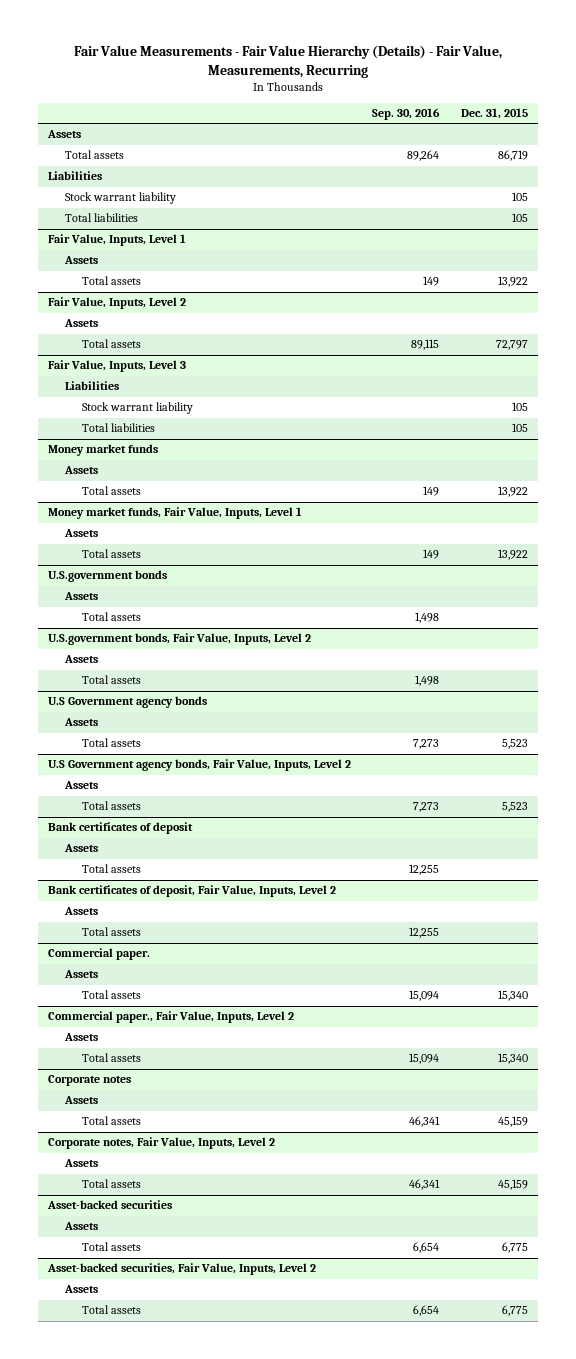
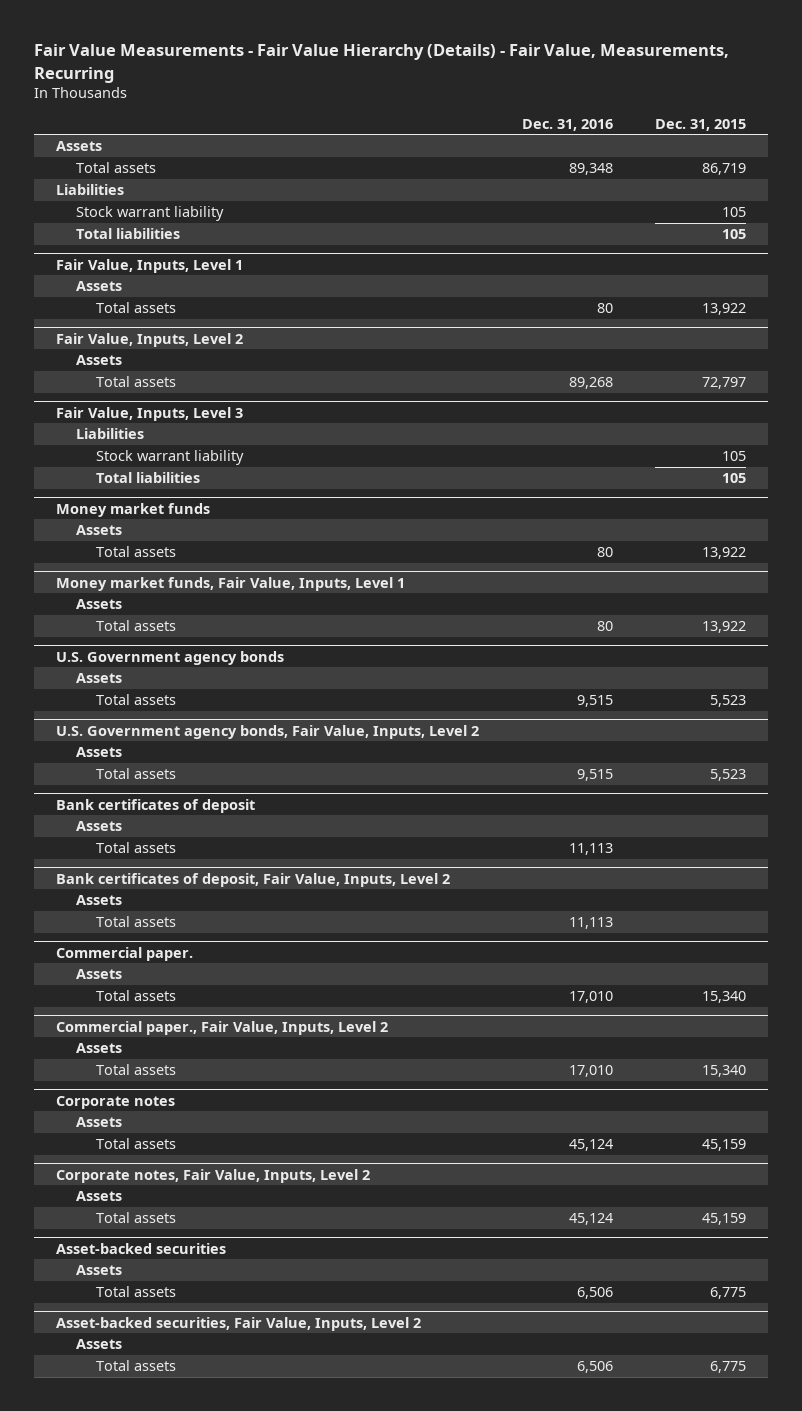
[372,107,441,120] Sep. 30, 2016 -> none
none -> [521,118,613,131] Dec. 31, 2016
[48,570,168,583] U.S.government bonds -> none
[64,592,99,601] Assets -> none
[82,612,142,622] Total assets -> none
[48,633,312,646] U.S.government bonds, Fair Value, Inputs, Level 2 -> none
[64,655,99,664] Assets -> none
[82,675,142,685] Total assets -> none
[48,696,208,709] U.S Government agency bonds -> [55,650,284,665] U.S. Government agency bonds
[48,759,352,772] U.S Government agency bonds, Fair Value, Inputs, Level 2 -> [55,724,479,739] U.S. Government agency bonds, Fair Value, Inputs, Level 2

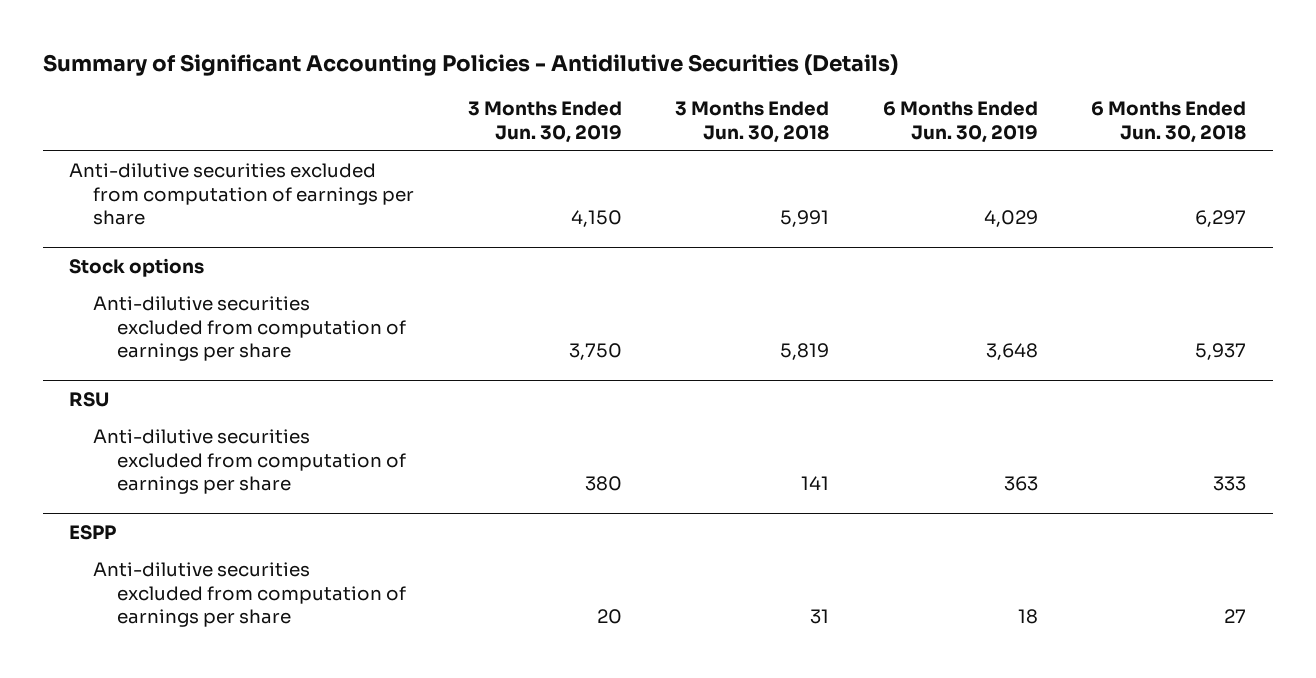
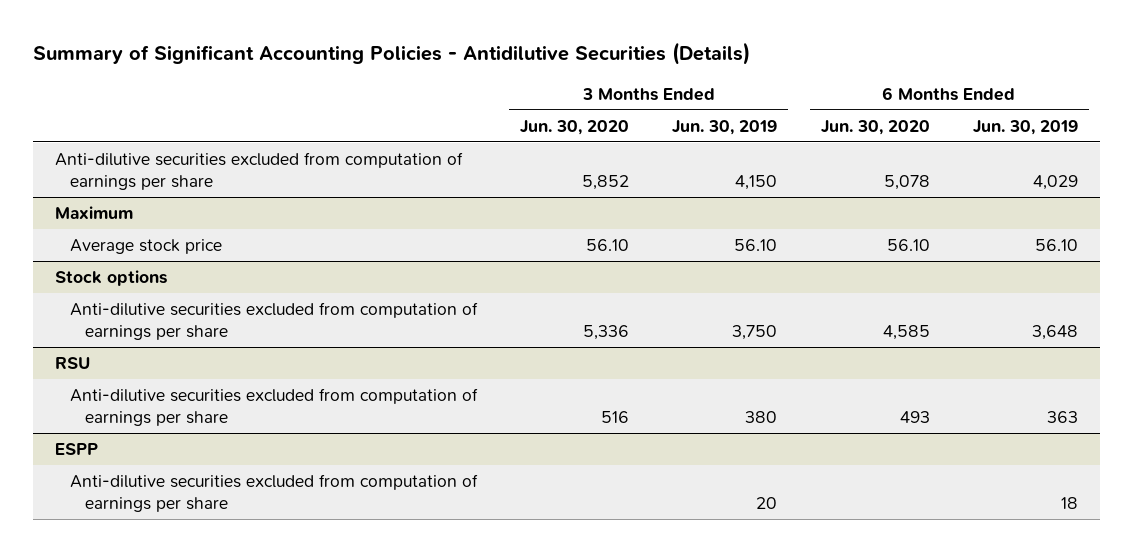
[675,101,830,143] 3 Months Ended Jun. 30, 2018 -> none
[1091,101,1247,143] 6 Months Ended Jun. 30, 2018 -> none
none -> [520,119,630,135] Jun. 30, 2020
none -> [820,119,930,135] Jun. 30, 2020
none -> [54,206,133,220] Maximum
none -> [69,239,222,255] Average stock price

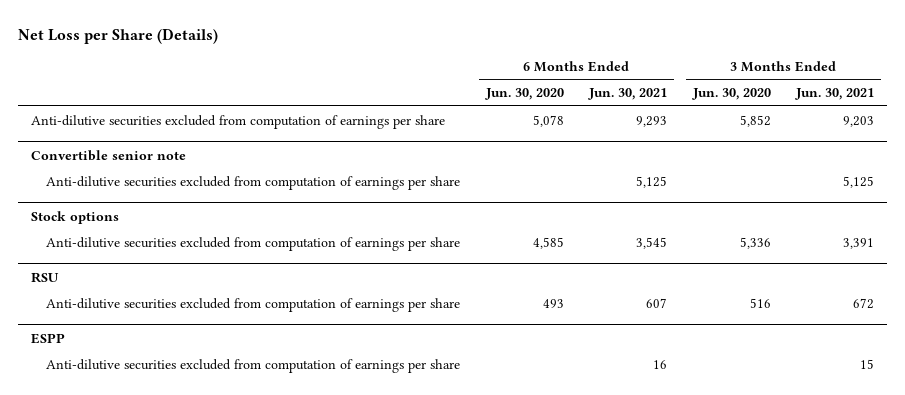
[32,42,750,66] Summary of Significant Accounting Policies - Antidilutive Securities (Details) -> [17,27,218,44] Net Loss per Share (Details)
[672,119,778,135] Jun. 30, 2019 -> none
[973,119,1079,135] Jun. 30, 2019 -> none
none -> [588,88,668,101] Jun. 30, 2021
none -> [795,88,875,101] Jun. 30, 2021
[54,206,133,220] Maximum -> none
[69,239,222,255] Average stock price -> none
none -> [30,149,186,161] Convertible senior note
none -> [46,175,461,190] Anti-dilutive securities excluded from computation of earnings per share

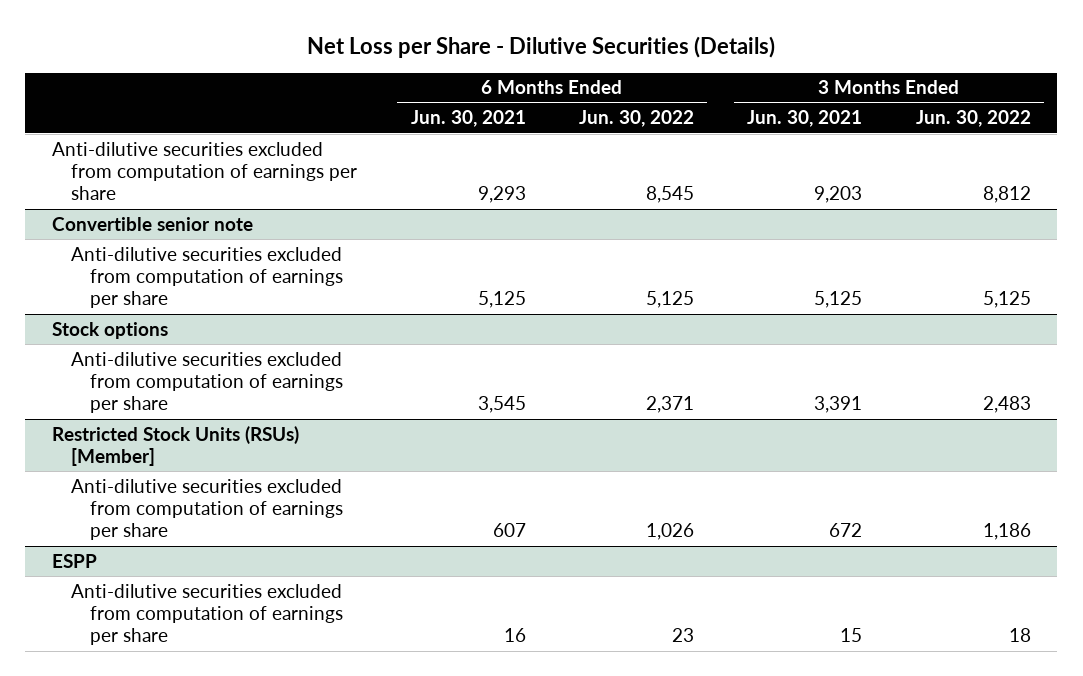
[17,27,218,44] Net Loss per Share (Details) -> [307,36,776,59] Net Loss per Share - Dilutive Securities (Details)
[484,88,564,101] Jun. 30, 2020 -> none
[691,88,771,101] Jun. 30, 2020 -> none
none -> [578,110,694,128] Jun. 30, 2022
none -> [915,110,1031,128] Jun. 30, 2022
[30,271,59,283] RSU -> [52,425,300,466] Restricted Stock Units (RSUs) [Member]

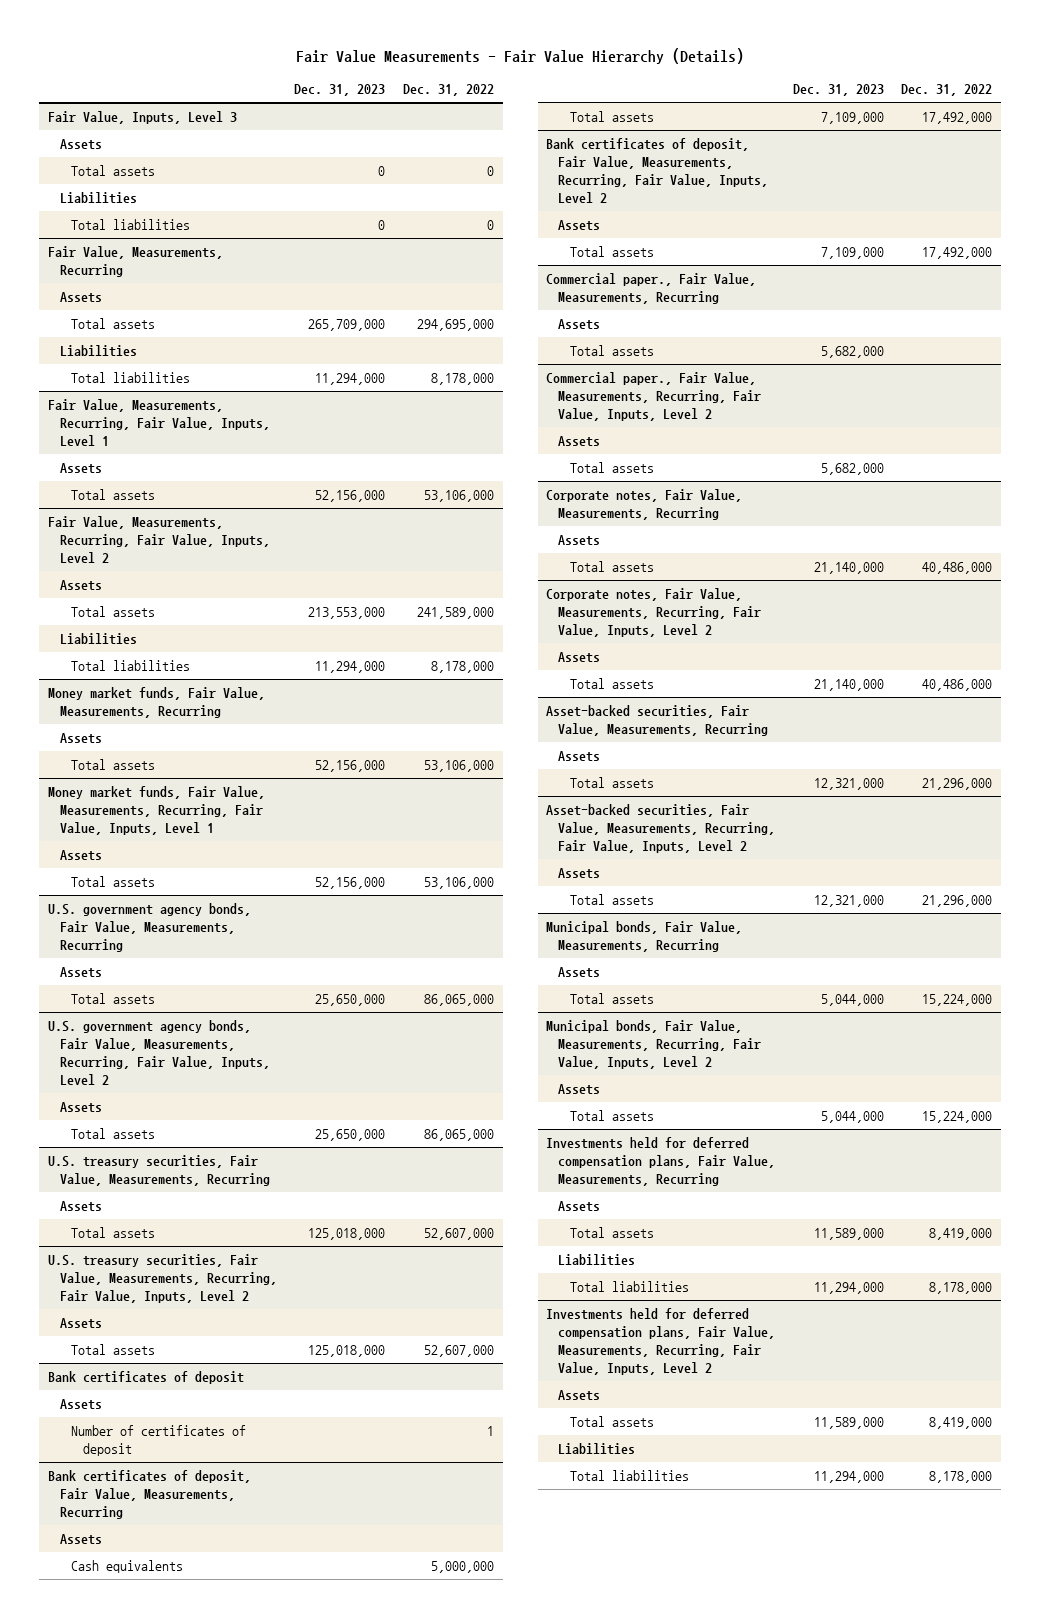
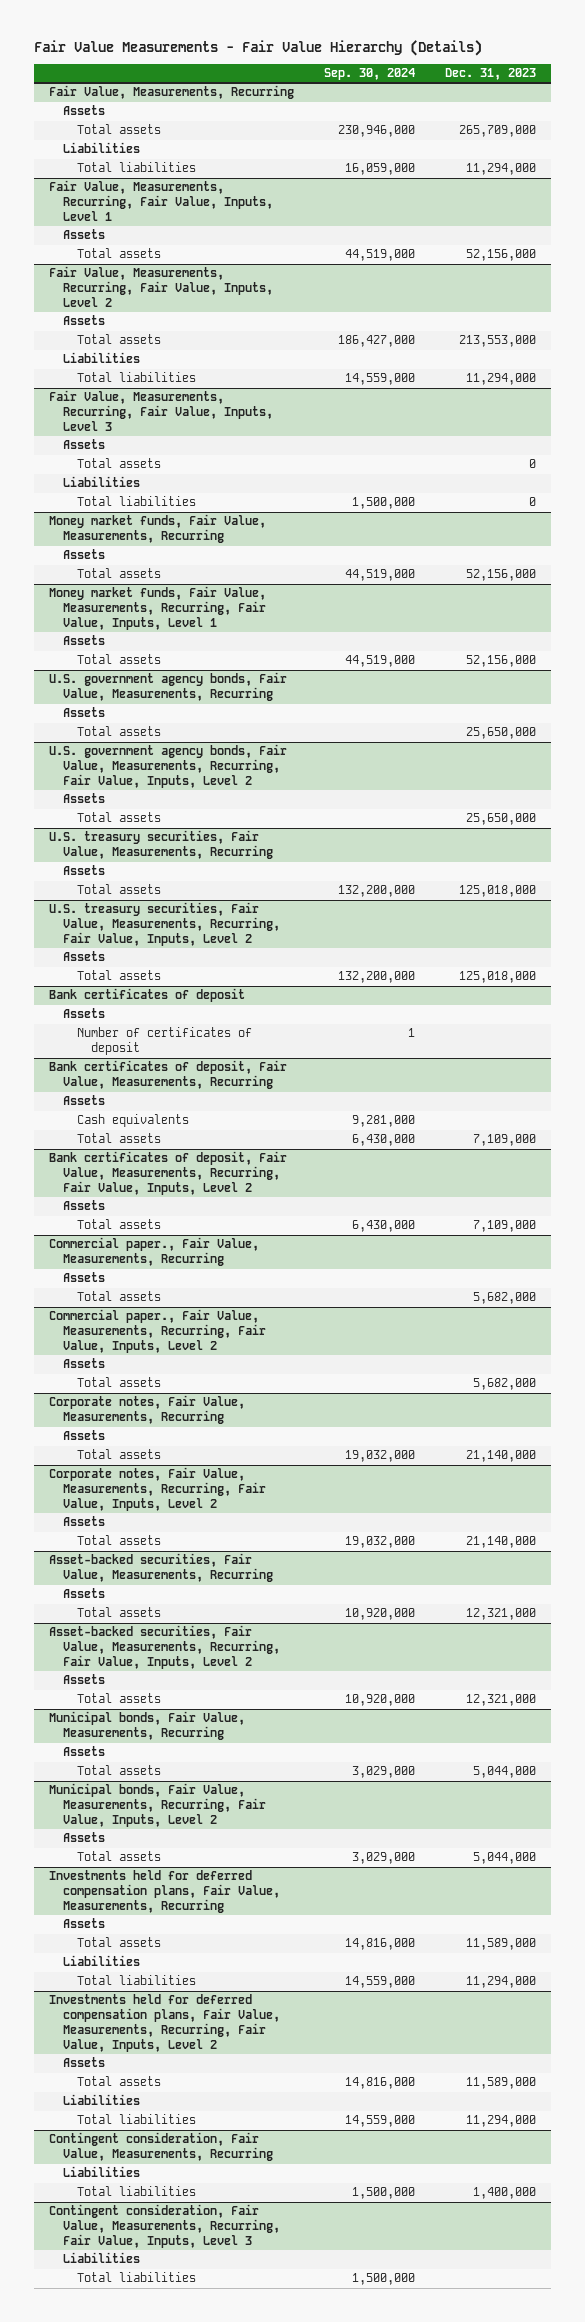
[403,84,495,97] Dec. 31, 2022 -> none
none -> [324,68,416,81] Sep. 30, 2024
[48,111,238,125] Fair Value, Inputs, Level 3 -> none
[59,139,102,151] Assets -> none
[71,165,156,177] Total assets -> none
[59,192,137,205] Liabilities -> none
[71,219,191,231] Total liabilities -> none
none -> [49,390,274,432] Fair Value, Measurements, Recurring, Fair Value, Inputs, Level 3
none -> [63,439,106,450] Assets
none -> [77,458,162,469] Total assets
none -> [63,476,141,488] Liabilities
none -> [77,496,197,507] Total liabilities
none -> [49,2132,274,2162] Contingent consideration, Fair Value, Measurements, Recurring
none -> [63,2166,141,2178] Liabilities
none -> [77,2186,197,2197] Total liabilities
none -> [49,2204,281,2249] Contingent consideration, Fair Value, Measurements, Recurring, Fair Value, Inputs, Level 3
none -> [63,2252,141,2264] Liabilities
none -> [77,2272,197,2283] Total liabilities

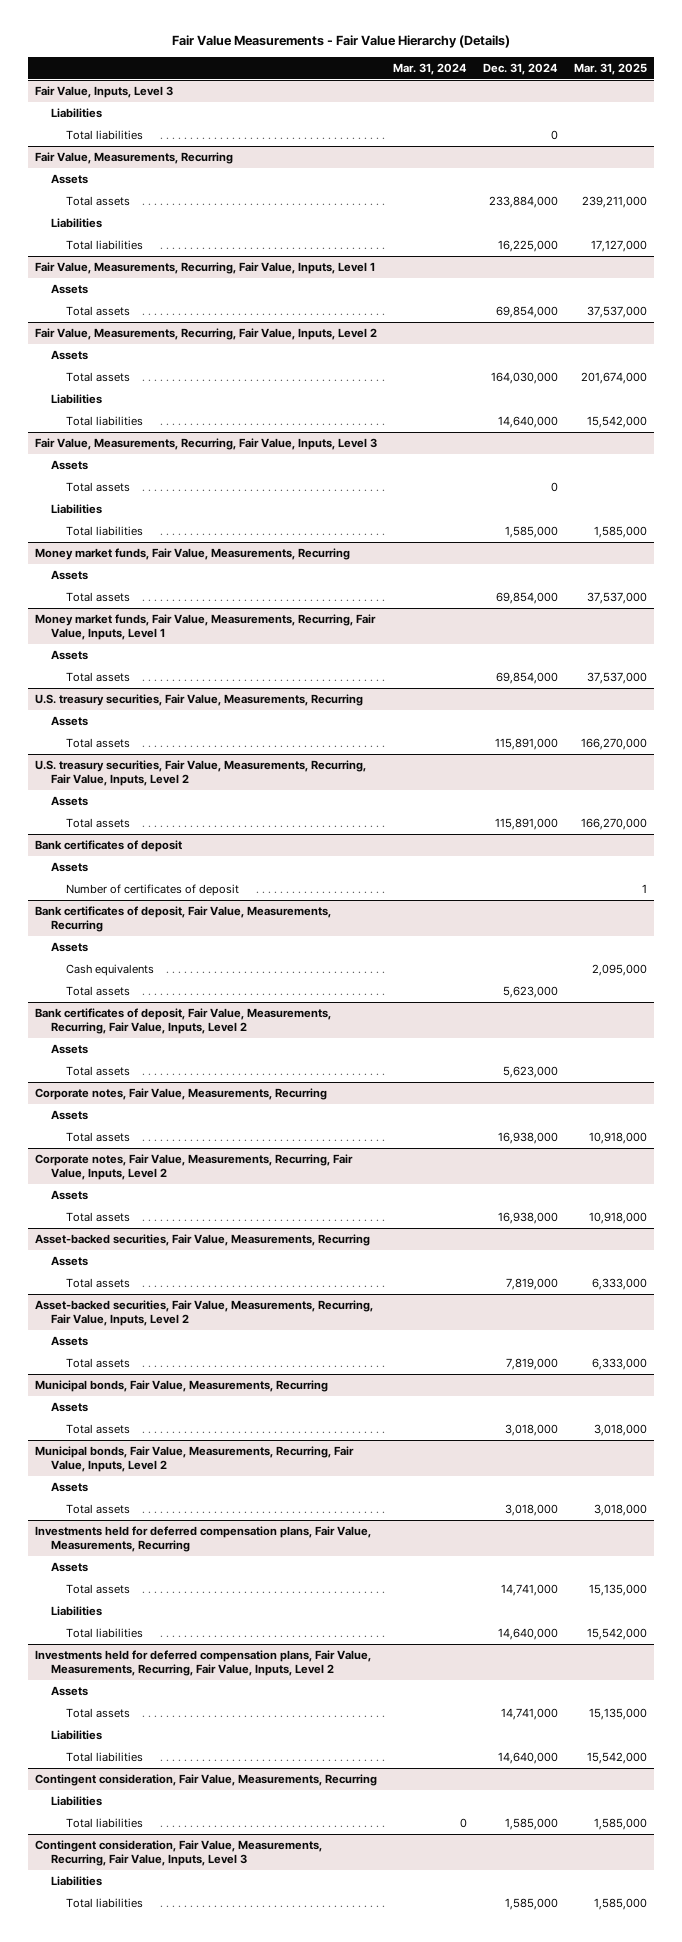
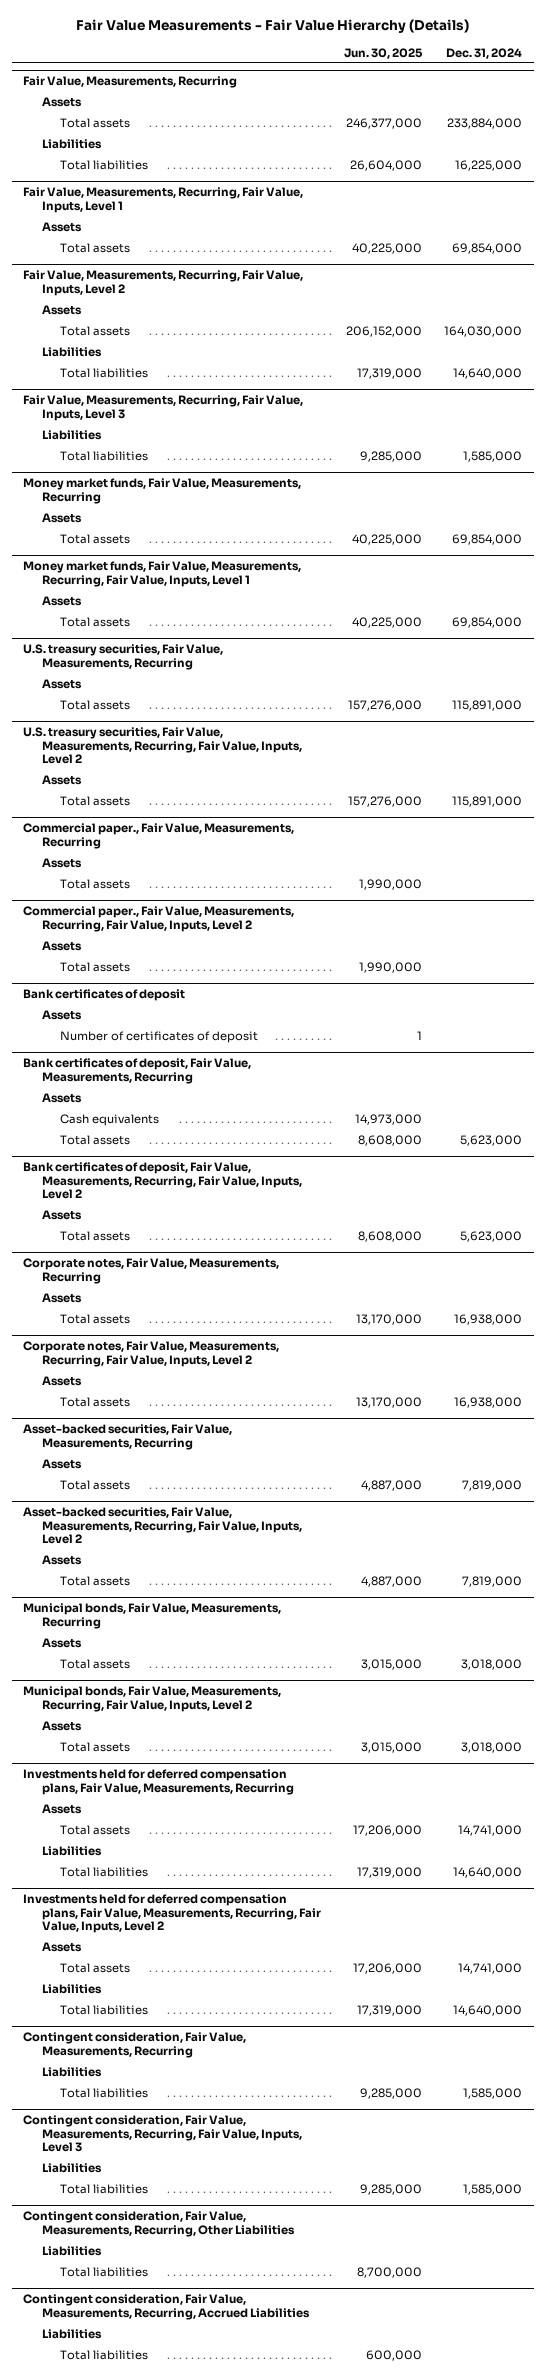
[393,62,468,75] Mar. 31, 2024 -> none
[573,62,647,75] Mar. 31, 2025 -> none
none -> [343,47,423,59] Jun. 30, 2025
[35,86,174,99] Fair Value, Inputs, Level 3 -> none
[50,108,102,119] Liabilities -> none
[66,130,144,141] Total liabilities -> none
[50,460,88,471] Assets -> none
[66,482,131,493] Total assets -> none
none -> [23,823,295,849] Commercial paper., Fair Value, Measurements, Recurring
none -> [41,857,82,868] Assets
none -> [60,878,131,889] Total assets
none -> [23,906,295,932] Commercial paper., Fair Value, Measurements, Recurring, Fair Value, Inputs, Level 2
none -> [41,940,82,951] Assets
none -> [60,961,131,972] Total assets
none -> [23,2211,295,2237] Contingent consideration, Fair Value, Measurements, Recurring, Other Liabilities
none -> [41,2245,102,2256] Liabilities
none -> [60,2266,149,2277] Total liabilities
none -> [23,2294,310,2320] Contingent consideration, Fair Value, Measurements, Recurring, Accrued Liabilities
none -> [41,2328,102,2339] Liabilities
none -> [60,2349,149,2360] Total liabilities

